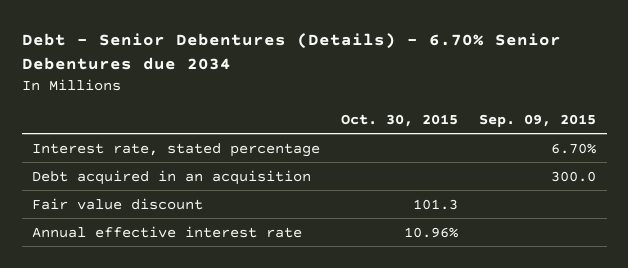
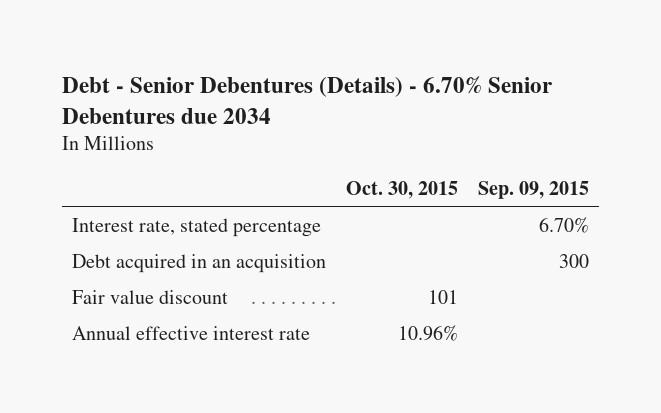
[551,170,597,182] 300.0 -> [559,253,590,268] 300
[413,198,459,210] 101.3 -> [427,289,458,304] 101

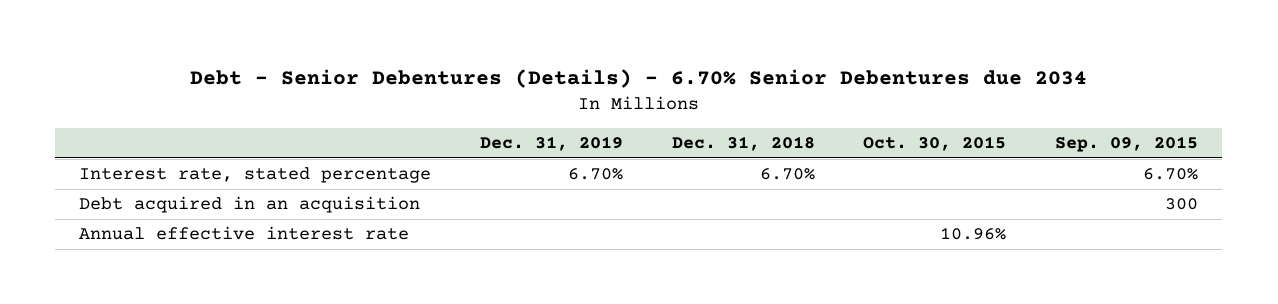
none -> [480,136,624,152] Dec. 31, 2019
none -> [671,136,815,152] Dec. 31, 2018
[71,289,228,304] Fair value discount -> none

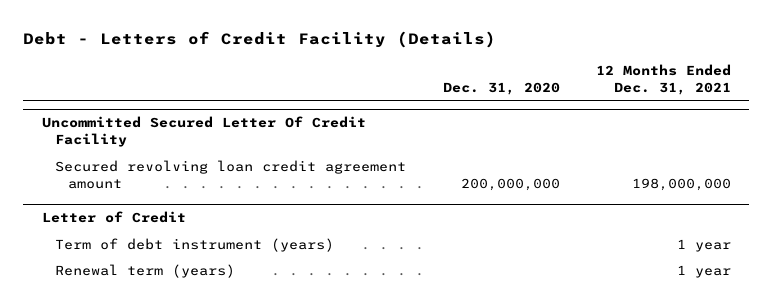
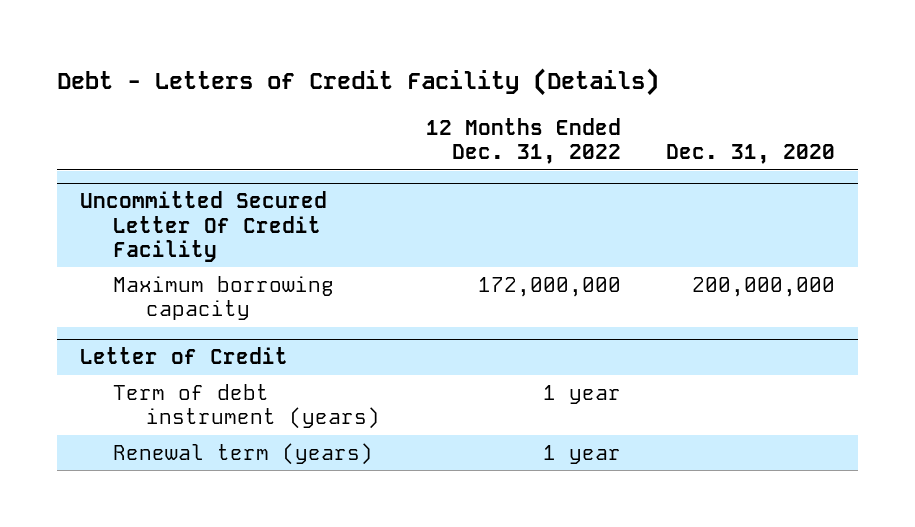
[595,63,731,95] 12 Months Ended Dec. 31, 2021 -> none
none -> [425,117,621,165] 12 Months Ended Dec. 31, 2022
[55,159,407,189] Secured revolving loan credit agreement amount -> [112,275,334,321] Maximum borrowing capacity

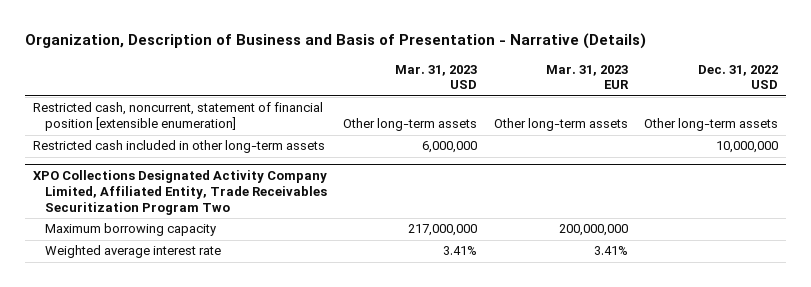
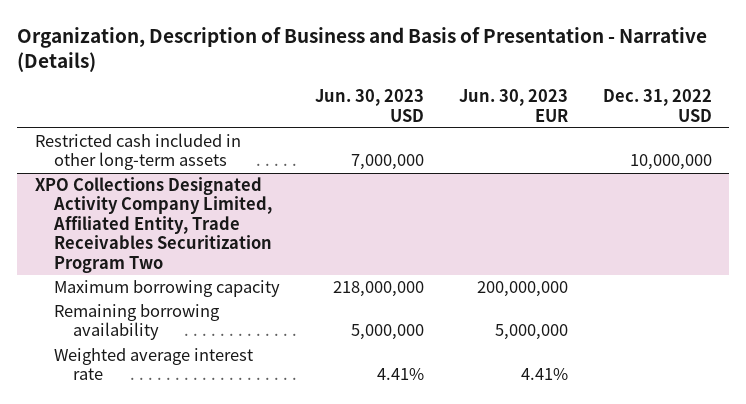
[395,64,478,90] Mar. 31, 2023 USD -> none
[545,64,629,90] Mar. 31, 2023 EUR -> none
none -> [314,89,424,122] Jun. 30, 2023 USD
none -> [458,89,568,122] Jun. 30, 2023 EUR
[33,102,324,132] Restricted cash, noncurrent, statement of financial position [extensible enumeration] -> none
none -> [53,304,220,341] Remaining borrowing availability

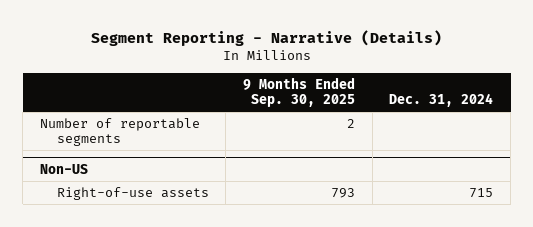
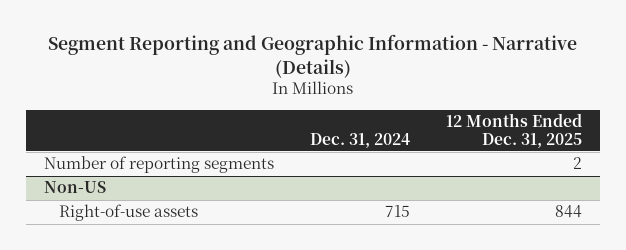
[90,29,442,46] Segment Reporting - Narrative (Details) -> [47,33,577,78] Segment Reporting and Geographic Information - Narrative (Details)
[243,76,356,107] 9 Months Ended Sep. 30, 2025 -> none
none -> [445,113,582,148] 12 Months Ended Dec. 31, 2025
[40,118,201,147] Number of reportable segments -> [43,156,274,174] Number of reporting segments

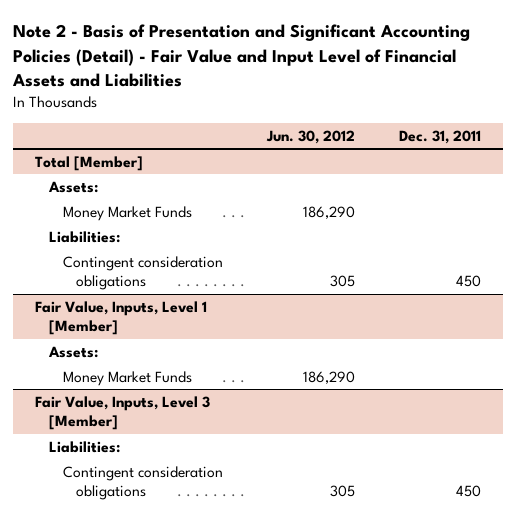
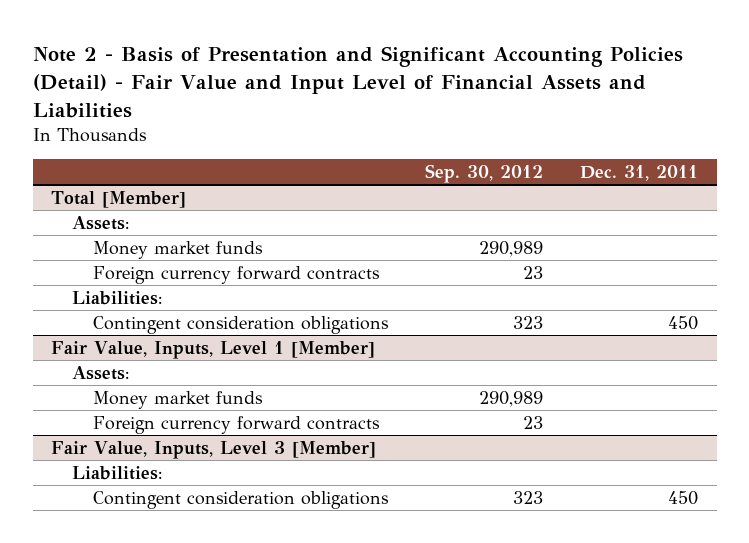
[265,129,355,144] Jun. 30, 2012 -> none
none -> [425,163,544,183] Sep. 30, 2012
[62,205,192,221] Money Market Funds -> [93,240,264,259] Money market funds
none -> [93,265,381,284] Foreign currency forward contracts
[62,370,192,386] Money Market Funds -> [93,390,264,409] Money market funds
none -> [93,415,381,434] Foreign currency forward contracts

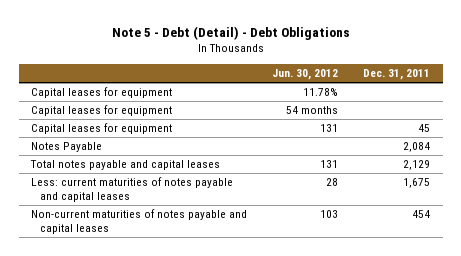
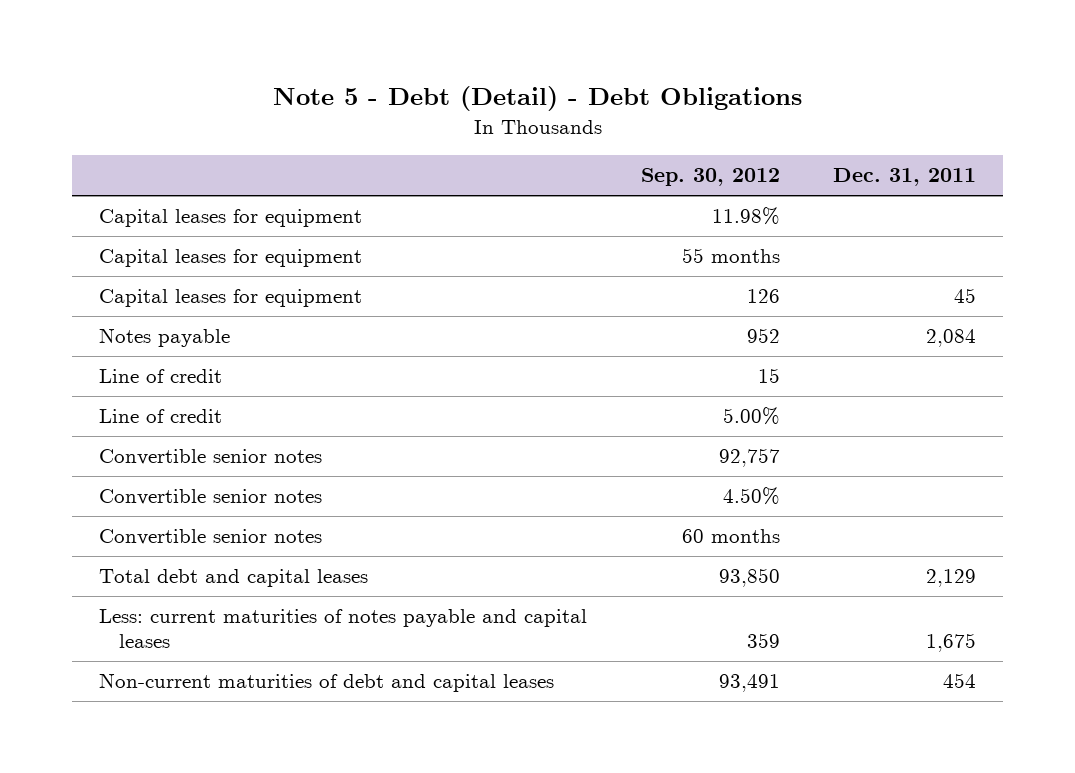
[272,69,339,81] Jun. 30, 2012 -> none
none -> [640,168,780,187] Sep. 30, 2012
[31,142,103,153] Notes Payable -> [99,328,231,348] Notes payable
none -> [99,369,223,384] Line of credit
none -> [99,409,223,424] Line of credit
none -> [99,449,323,466] Convertible senior notes
none -> [99,489,323,506] Convertible senior notes
none -> [99,529,323,546] Convertible senior notes
[30,160,221,171] Total notes payable and capital leases -> [99,569,369,588] Total debt and capital leases
[31,209,248,234] Non-current maturities of notes payable and capital leases -> [99,673,555,693] Non-current maturities of debt and capital leases

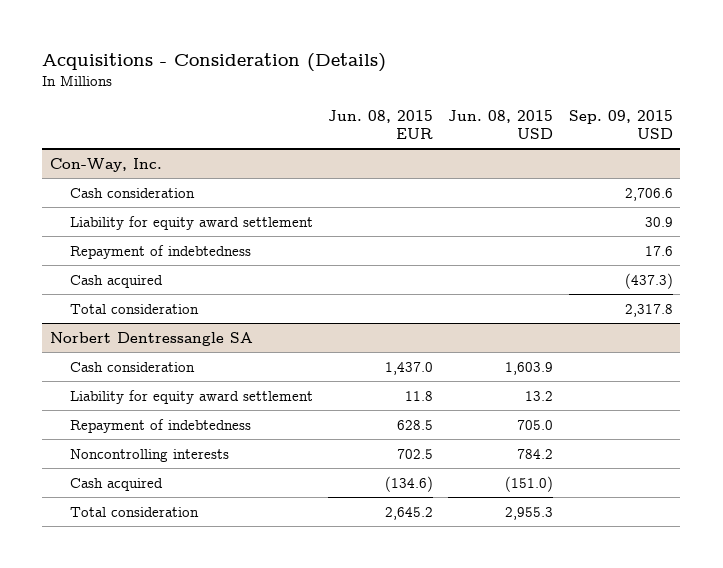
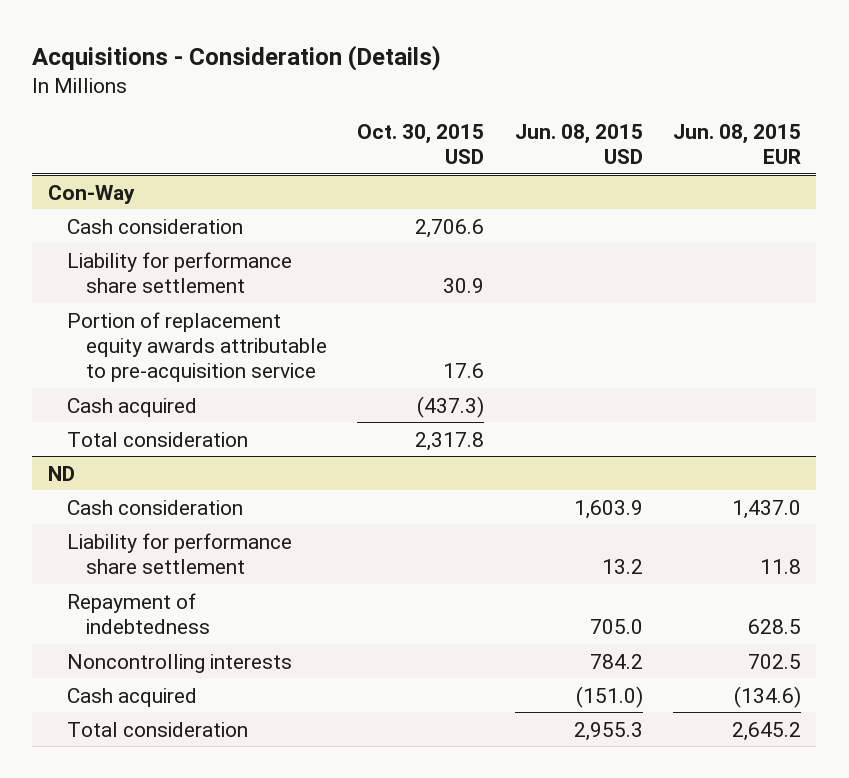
[568,109,673,139] Sep. 09, 2015 USD -> none
none -> [357,123,485,165] Oct. 30, 2015 USD
[50,157,163,172] Con-Way, Inc. -> [47,184,135,204] Con-Way
[69,244,251,259] Repayment of indebtedness -> none
[69,215,313,230] Liability for equity award settlement -> [66,251,292,293] Liability for performance share settlement
none -> [66,311,327,383] Portion of replacement equity awards attributable to pre-acquisition service
[50,331,254,346] Norbert Dentressangle SA -> [47,465,75,481] ND
[69,389,313,404] Liability for equity award settlement -> [66,532,292,574] Liability for performance share settlement

